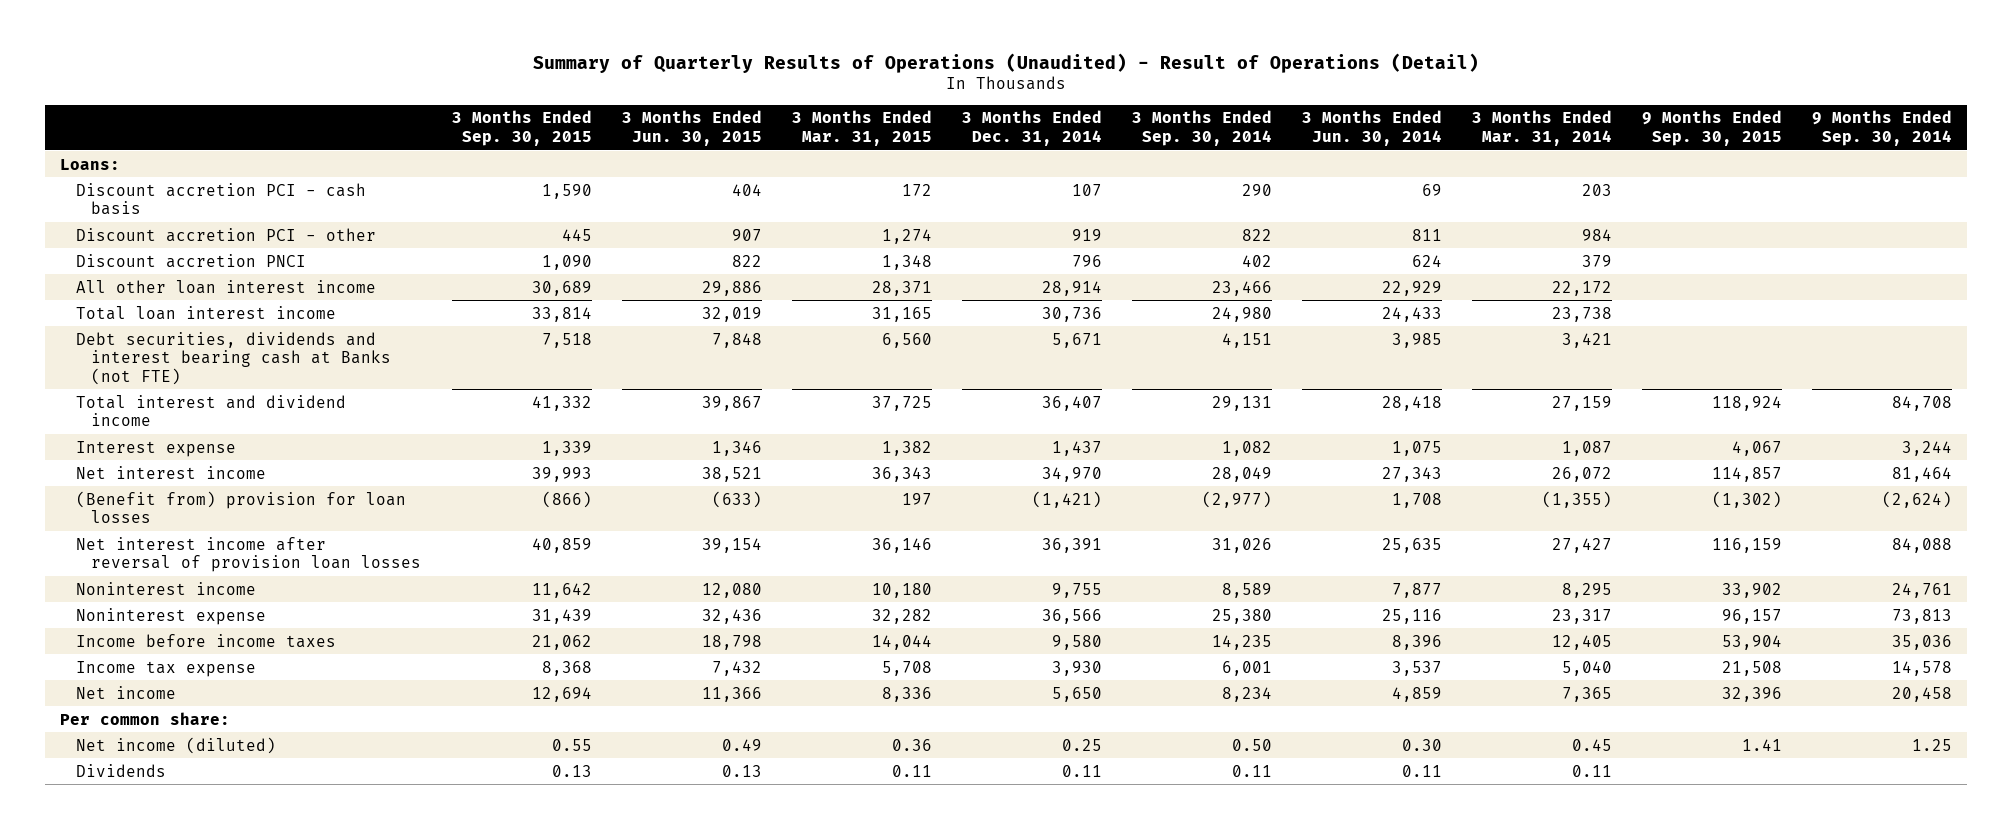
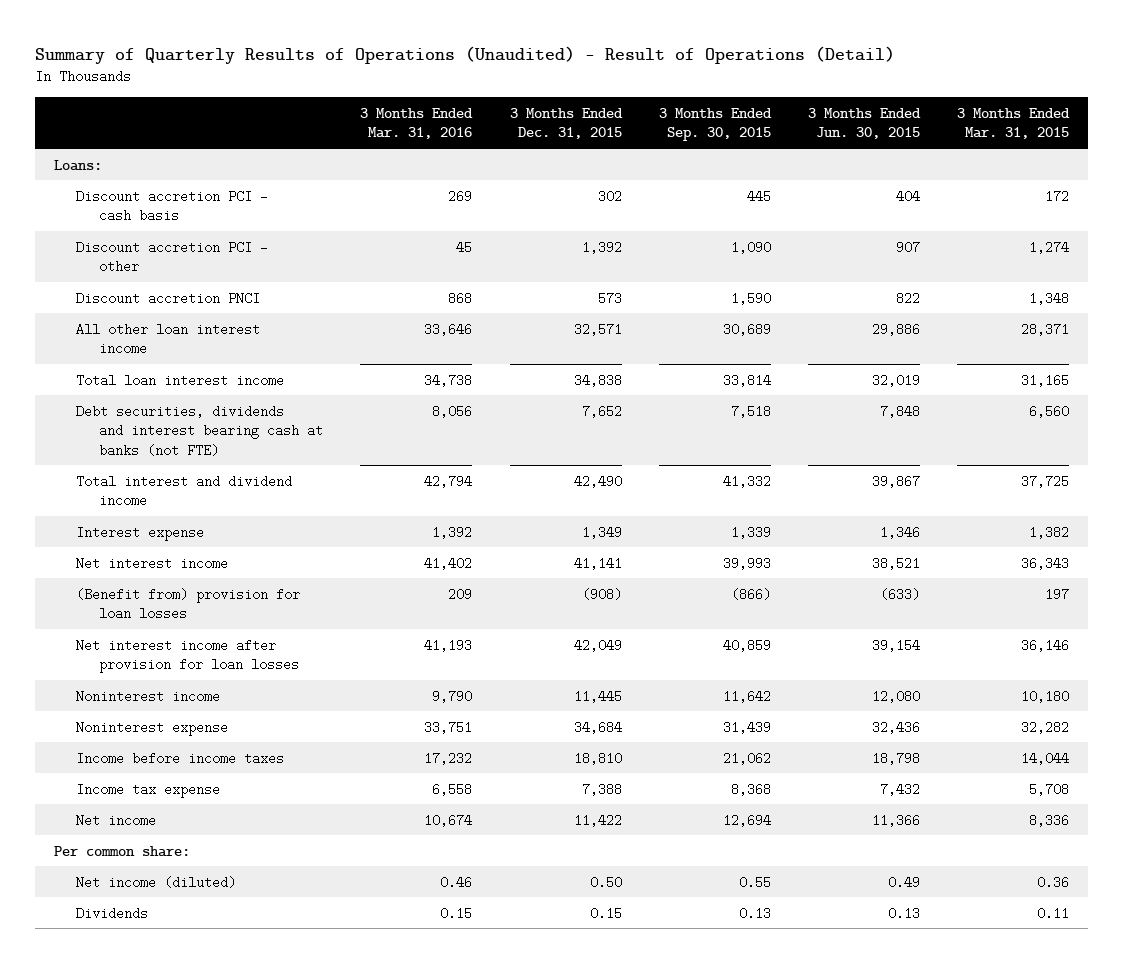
[961,110,1102,146] 3 Months Ended Dec. 31, 2014 -> none
[1131,110,1272,146] 3 Months Ended Sep. 30, 2014 -> none
[1301,110,1442,146] 3 Months Ended Jun. 30, 2014 -> none
[1471,110,1612,146] 3 Months Ended Mar. 31, 2014 -> none
[1641,110,1782,146] 9 Months Ended Sep. 30, 2015 -> none
[1811,110,1952,146] 9 Months Ended Sep. 30, 2014 -> none
none -> [360,107,474,140] 3 Months Ended Mar. 31, 2016
none -> [509,107,623,140] 3 Months Ended Dec. 31, 2015
[541,183,592,199] 1,590 -> [746,189,771,203] 445
[561,228,592,241] 445 -> [730,240,771,254] 1,090
[541,254,592,270] 1,090 -> [730,291,771,305] 1,590
[75,331,392,385] Debt securities, dividends and interest bearing cash at Banks (not FTE) -> [76,404,323,457] Debt securities, dividends and interest bearing cash at banks (not FTE)
[75,536,422,573] Net interest income after reversal of provision loan losses -> [76,638,299,674] Net interest income after provision for loan losses

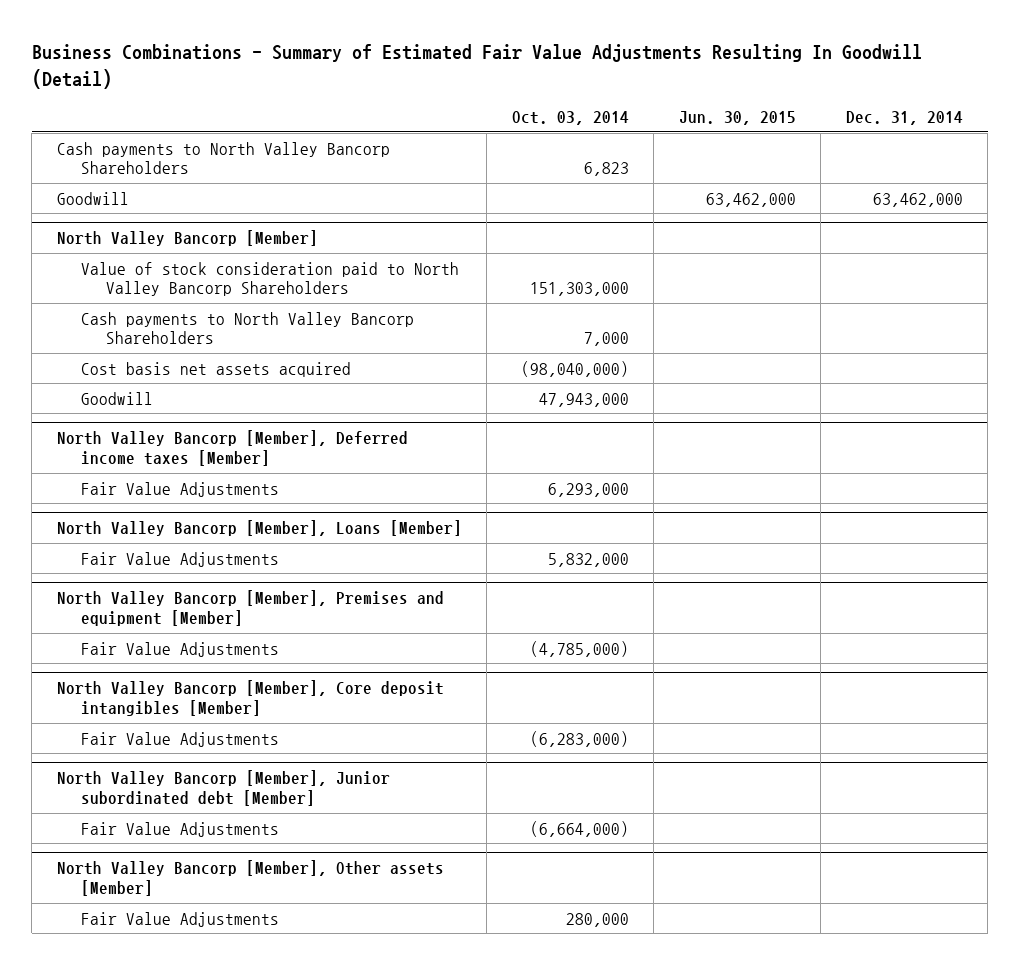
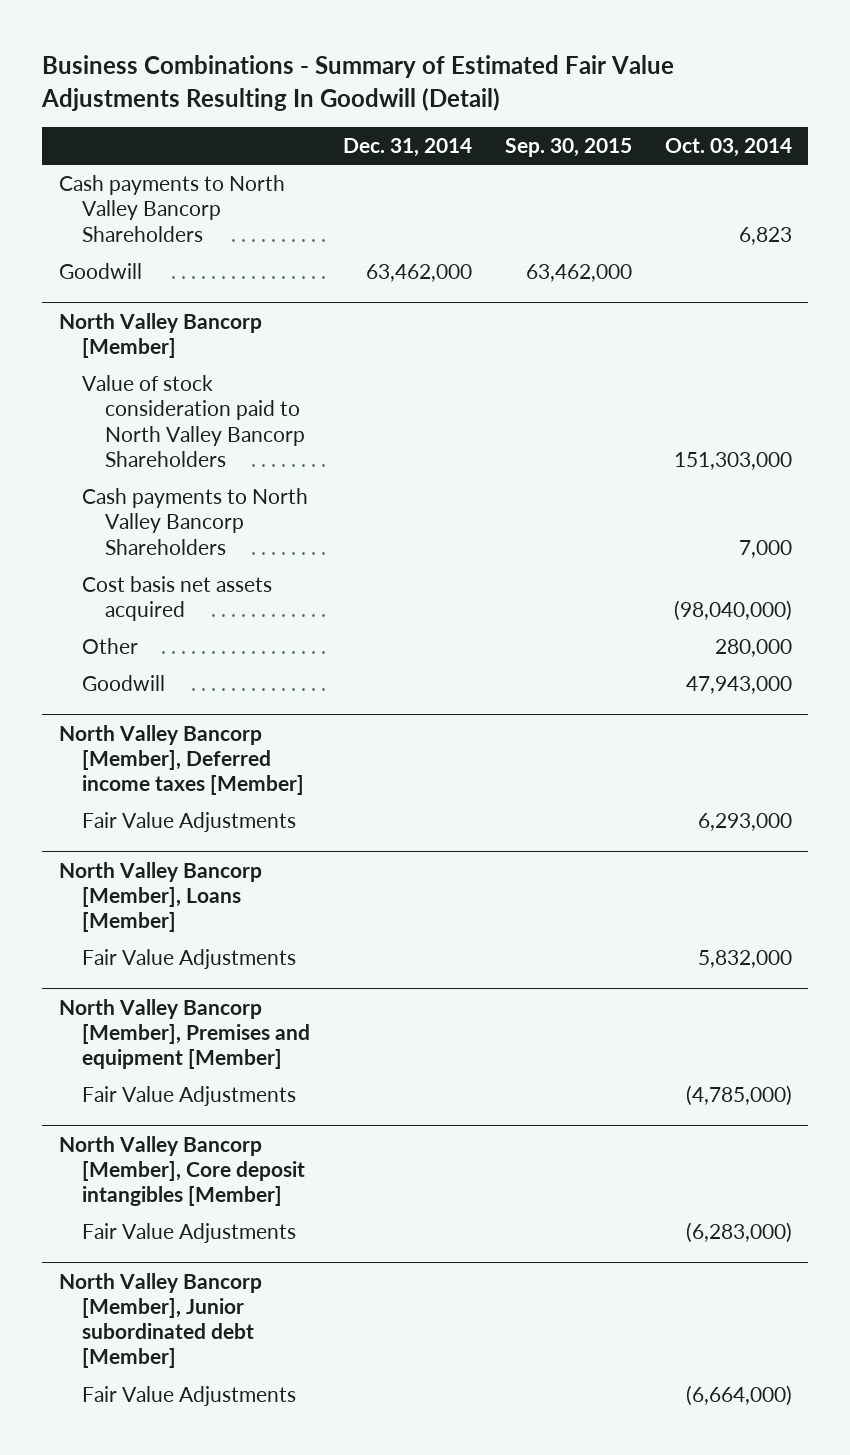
[678,111,796,126] Jun. 30, 2015 -> none
none -> [504,138,632,158] Sep. 30, 2015
none -> [82,638,139,655] Other
[56,860,444,897] North Valley Bancorp [Member], Other assets [Member] -> none
[81,911,280,927] Fair Value Adjustments -> none

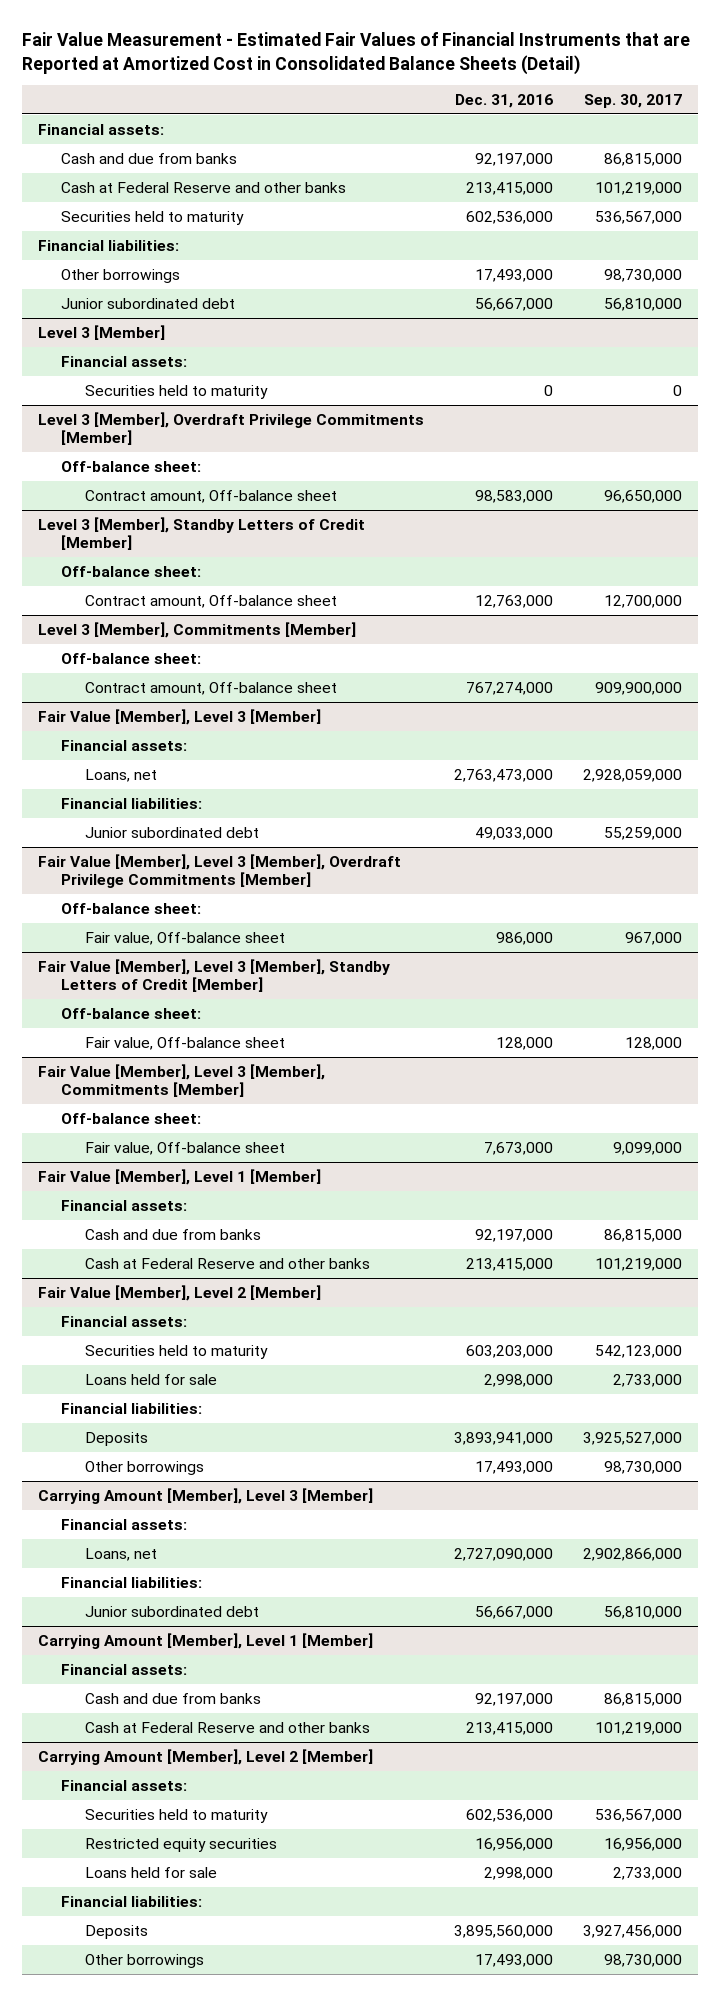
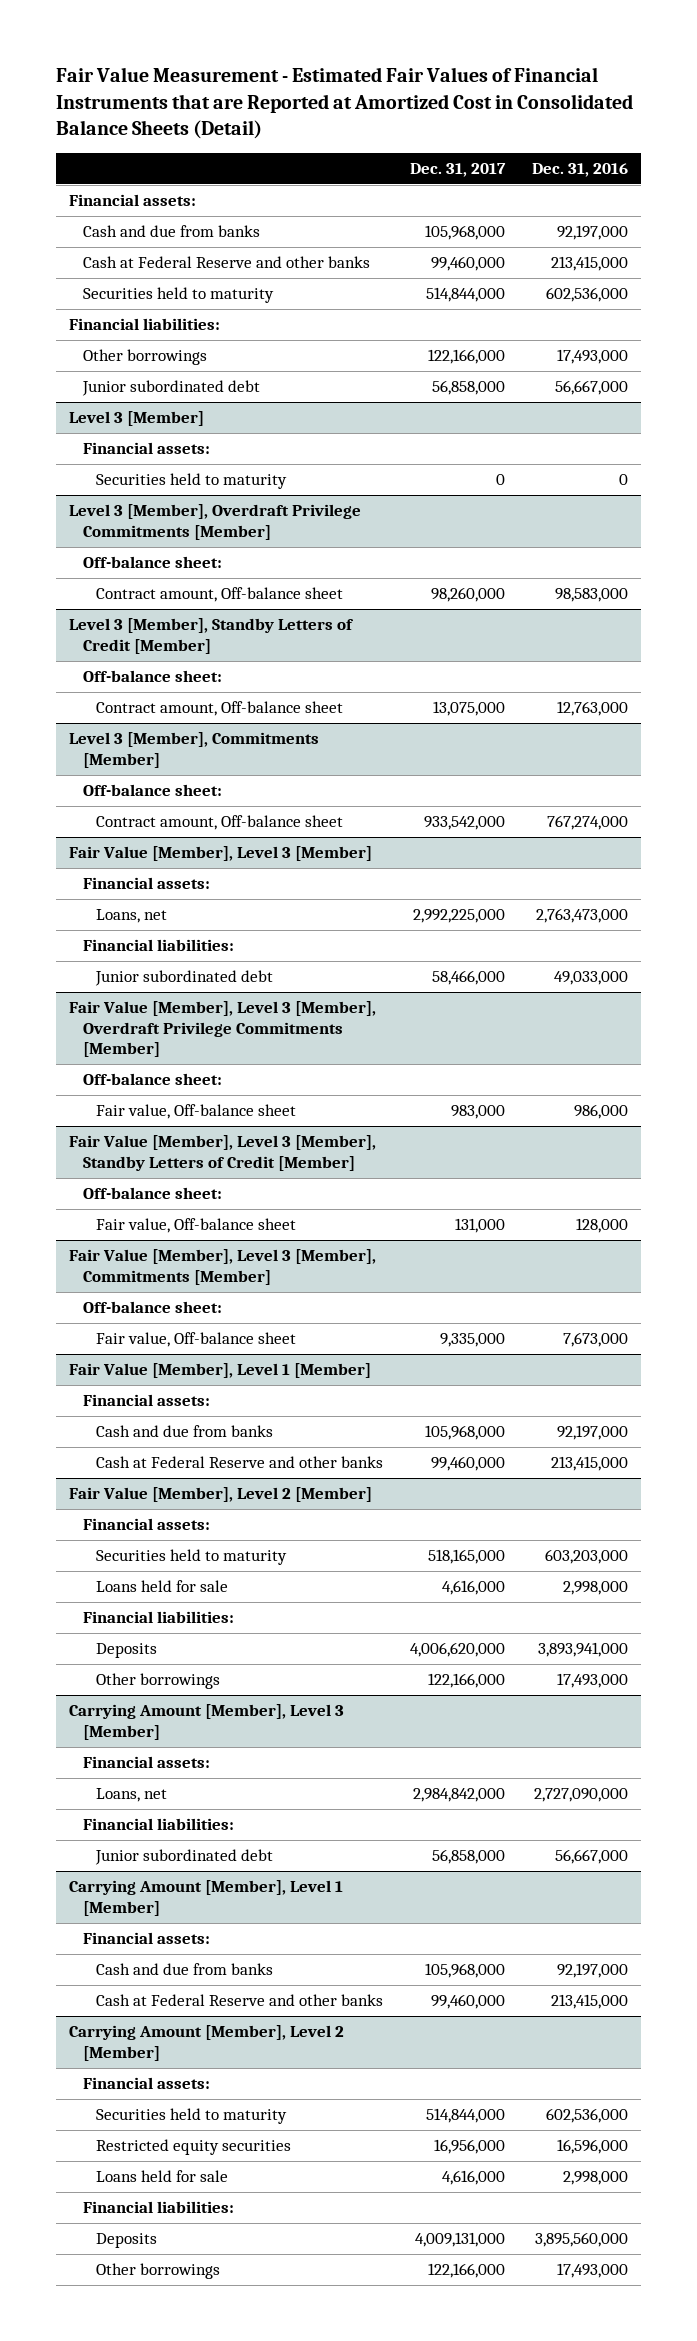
[584,94,683,109] Sep. 30, 2017 -> none
none -> [409,163,506,178] Dec. 31, 2017
[475,1837,554,1851] 16,956,000 -> [556,2139,628,2155] 16,596,000

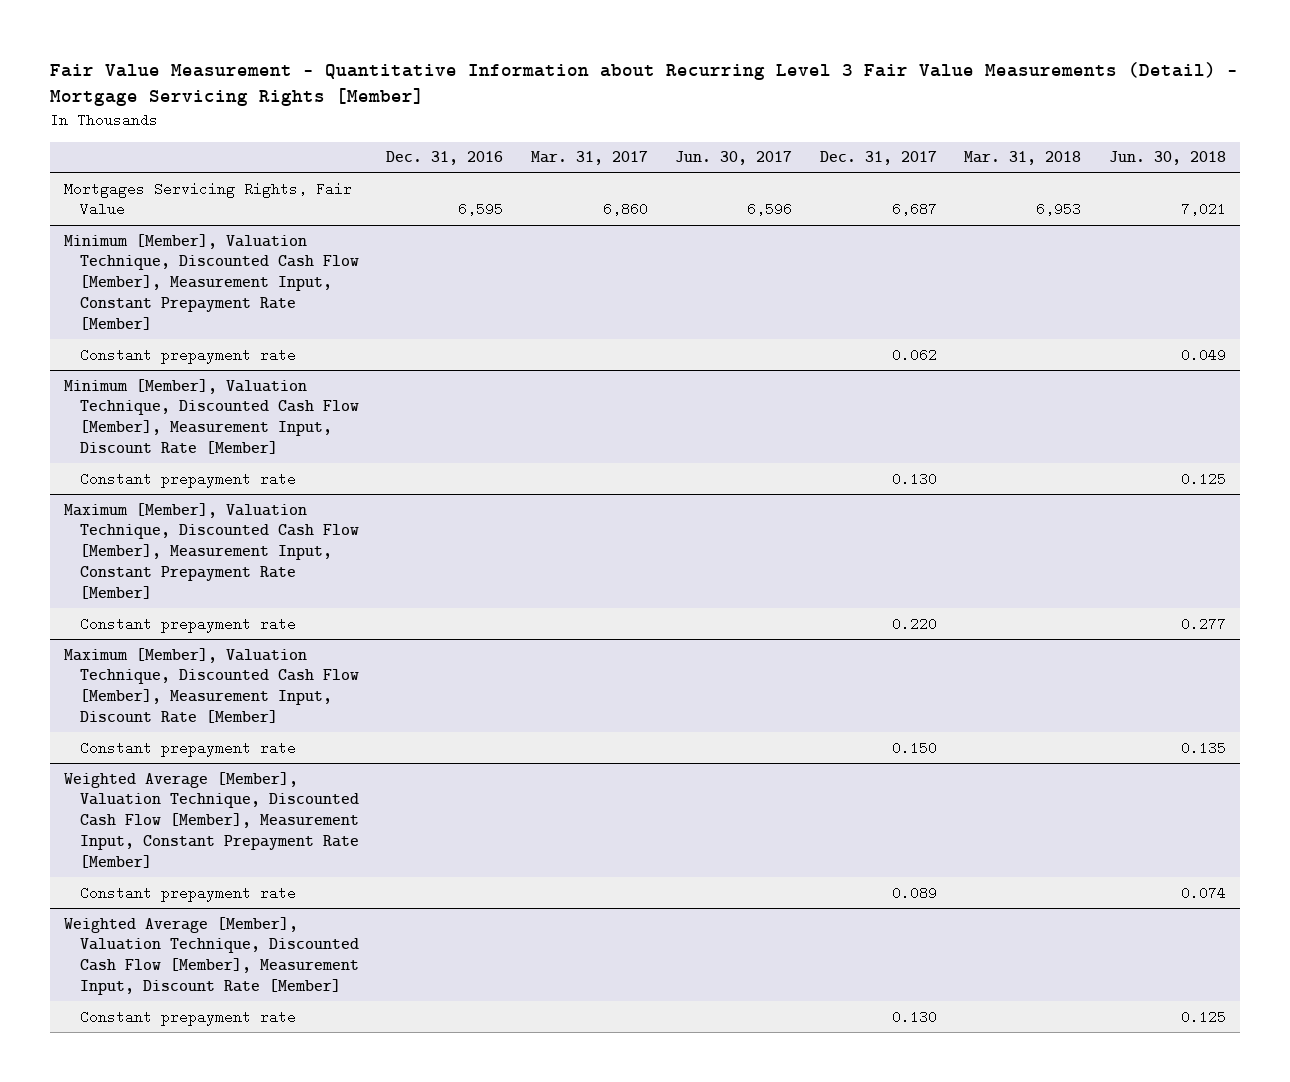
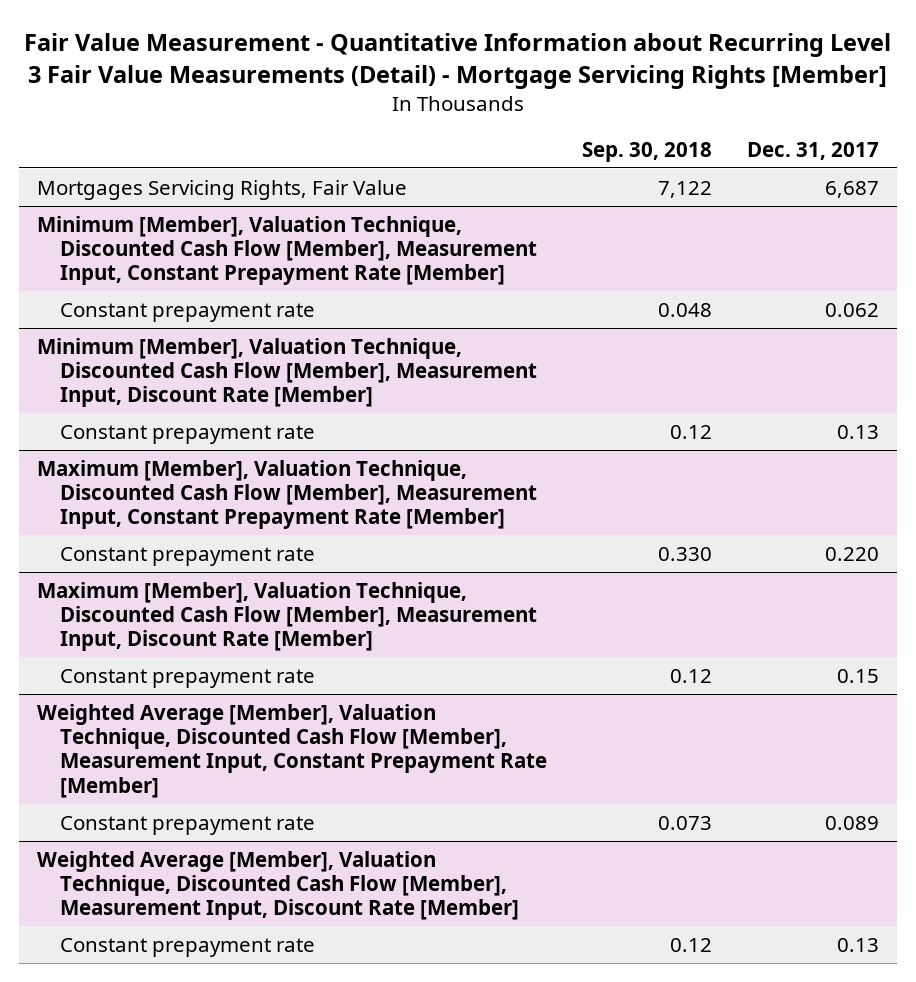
[386,151,504,166] Dec. 31, 2016 -> none
[530,151,648,166] Mar. 31, 2017 -> none
[675,151,793,166] Jun. 30, 2017 -> none
[964,151,1082,166] Mar. 31, 2018 -> none
[1108,151,1226,166] Jun. 30, 2018 -> none
none -> [582,142,713,163] Sep. 30, 2018
[891,471,937,486] 0.130 -> [837,424,880,439] 0.13
[891,740,937,755] 0.150 -> [837,668,880,683] 0.15
[891,1009,937,1024] 0.130 -> [837,937,880,952] 0.13

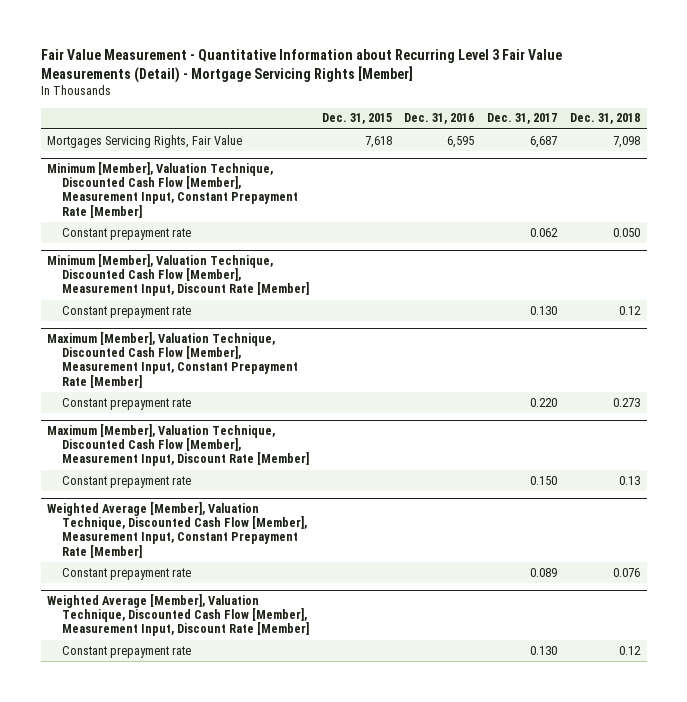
[582,142,713,163] Sep. 30, 2018 -> none
none -> [321,113,392,125] Dec. 31, 2015
none -> [404,113,475,125] Dec. 31, 2016
none -> [570,113,641,125] Dec. 31, 2018
[837,424,880,439] 0.13 -> [530,305,558,315] 0.130
[837,668,880,683] 0.15 -> [530,475,558,485] 0.150
[837,937,880,952] 0.13 -> [530,645,558,655] 0.130

